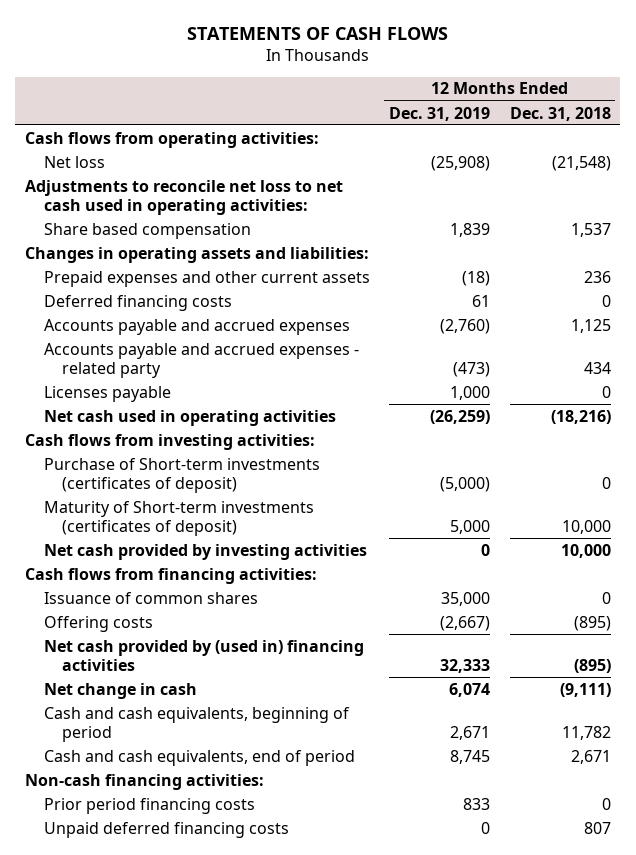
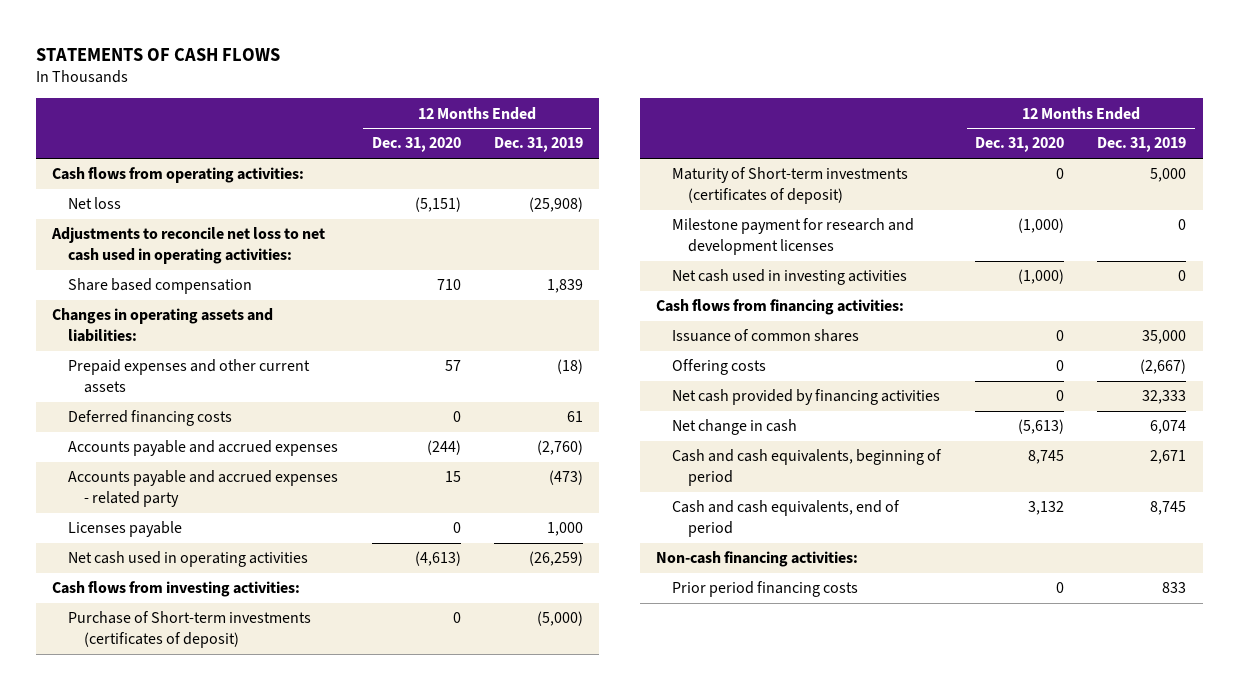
[509,106,611,121] Dec. 31, 2018 -> none
none -> [371,137,461,153] Dec. 31, 2020
none -> [672,218,915,256] Milestone payment for research and development licenses
[43,543,367,560] Net cash provided by investing activities -> [672,269,908,286] Net cash used in investing activities
[43,639,364,671] Net cash provided by (used in) financing activities -> [672,389,941,406] Net cash provided by financing activities
[43,821,289,838] Unpaid deferred financing costs -> none

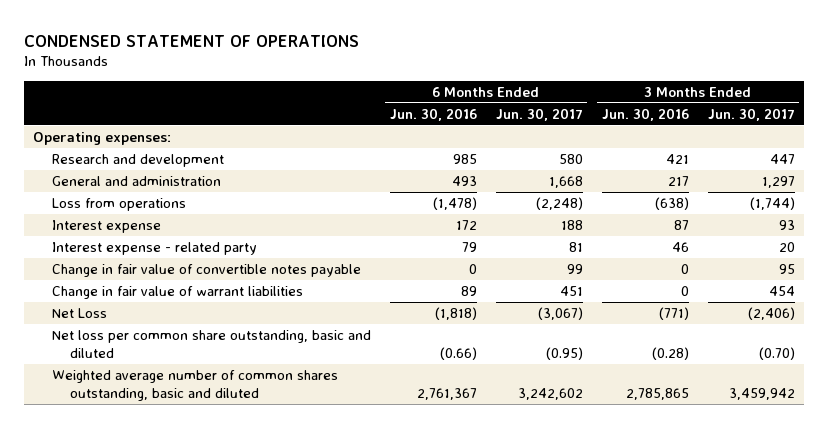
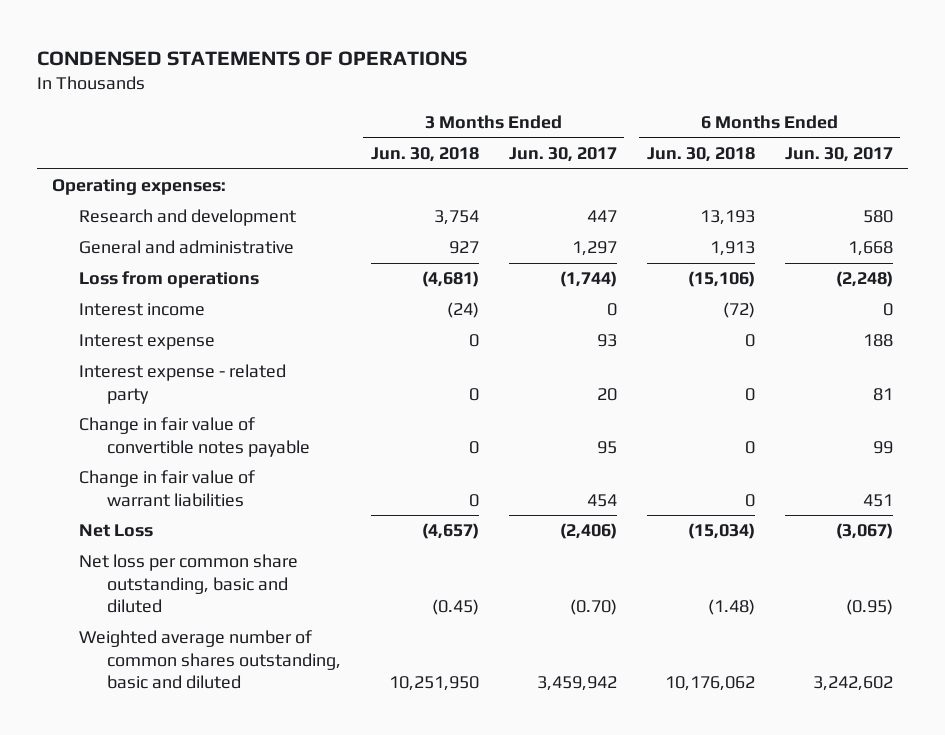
[23,34,359,47] CONDENSED STATEMENT OF OPERATIONS -> [36,50,467,66] CONDENSED STATEMENTS OF OPERATIONS
[389,107,477,121] Jun. 30, 2016 -> none
[601,107,689,121] Jun. 30, 2016 -> none
none -> [370,147,479,163] Jun. 30, 2018
none -> [646,147,755,163] Jun. 30, 2018
[51,175,221,186] General and administration -> [79,240,295,255] General and administrative
none -> [79,303,206,317] Interest income

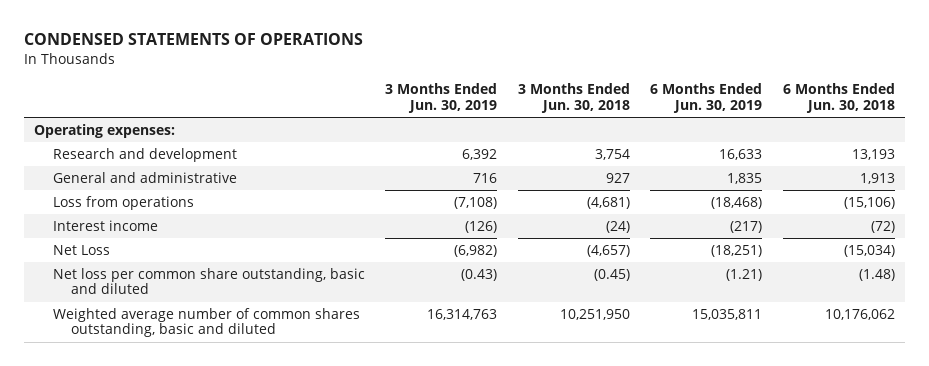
[508,147,617,163] Jun. 30, 2017 -> none
[784,147,893,163] Jun. 30, 2017 -> none
none -> [385,83,498,114] 3 Months Ended Jun. 30, 2019
none -> [650,83,763,114] 6 Months Ended Jun. 30, 2019
[79,334,216,351] Interest expense -> none
[79,364,287,404] Interest expense - related party -> none
[79,417,310,457] Change in fair value of convertible notes payable -> none
[79,470,256,507] Change in fair value of warrant liabilities -> none

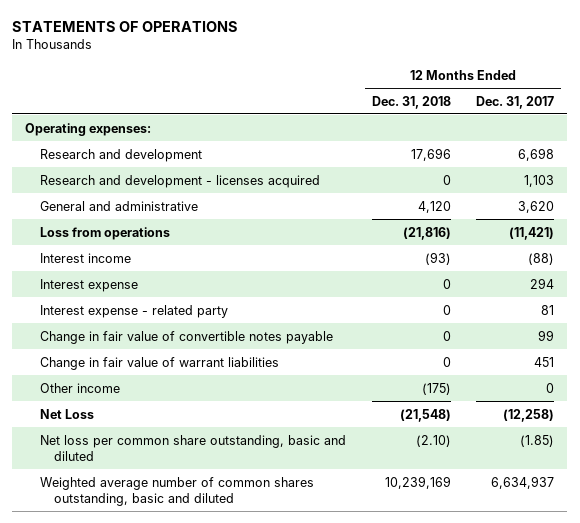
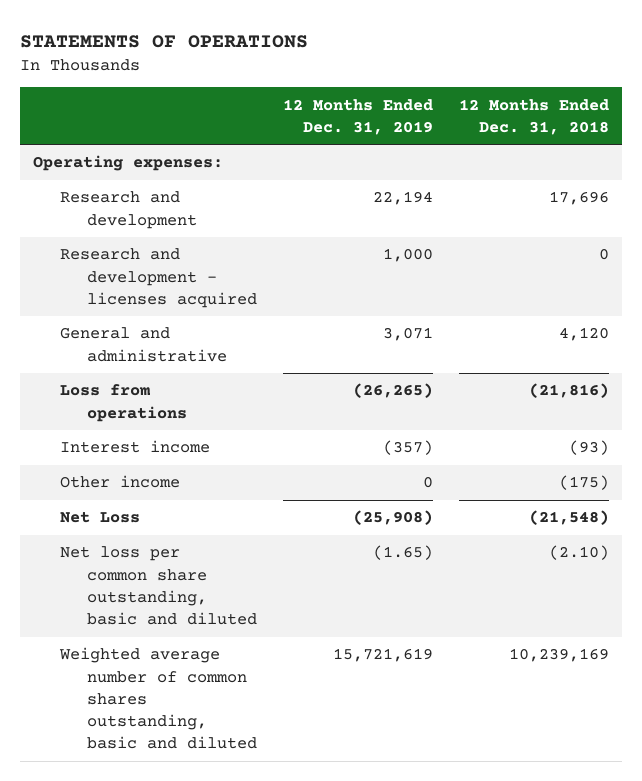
[476,95,555,109] Dec. 31, 2017 -> none
none -> [282,98,433,135] 12 Months Ended Dec. 31, 2019
[39,278,138,292] Interest expense -> none
[39,304,228,318] Interest expense - related party -> none
[39,330,333,344] Change in fair value of convertible notes payable -> none
[39,356,279,370] Change in fair value of warrant liabilities -> none

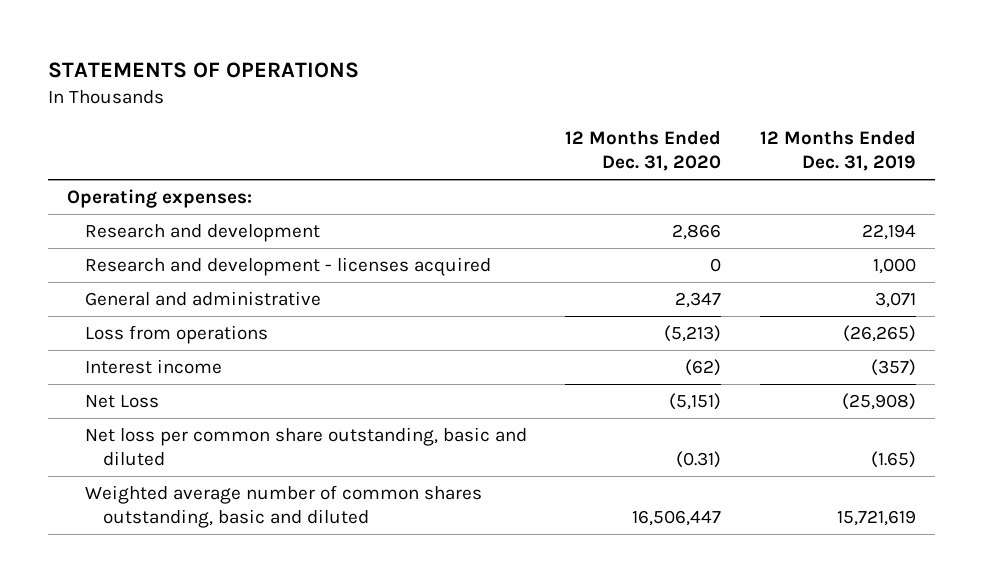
[458,98,609,135] 12 Months Ended Dec. 31, 2018 -> none
none -> [565,130,722,172] 12 Months Ended Dec. 31, 2020
[60,475,181,489] Other income -> none

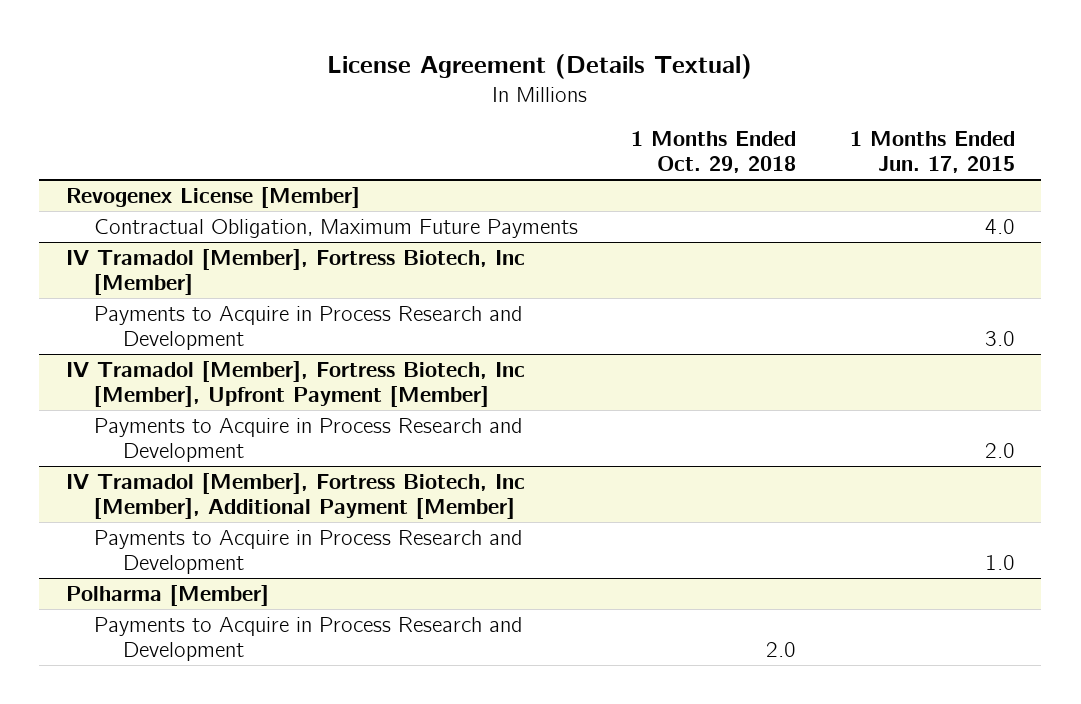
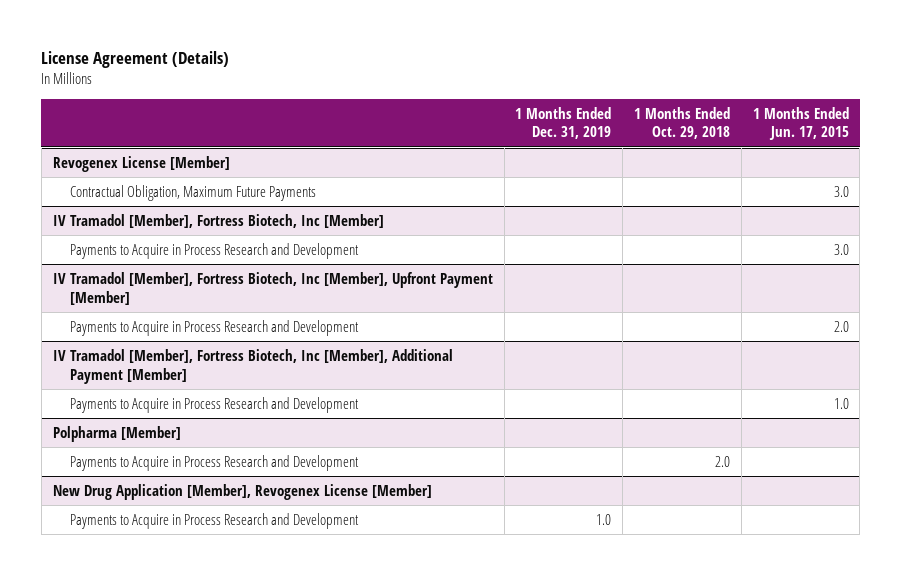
[327,53,753,79] License Agreement (Details Textual) -> [41,51,230,69] License Agreement (Details)
none -> [515,106,612,140] 1 Months Ended Dec. 31, 2019
[984,218,1015,234] 4.0 -> [833,185,849,197] 3.0
[65,584,269,606] Polharma [Member] -> none
none -> [52,425,181,442] Polpharma [Member]
none -> [52,483,432,500] New Drug Application [Member], Revogenex License [Member]
none -> [70,512,360,529] Payments to Acquire in Process Research and Development

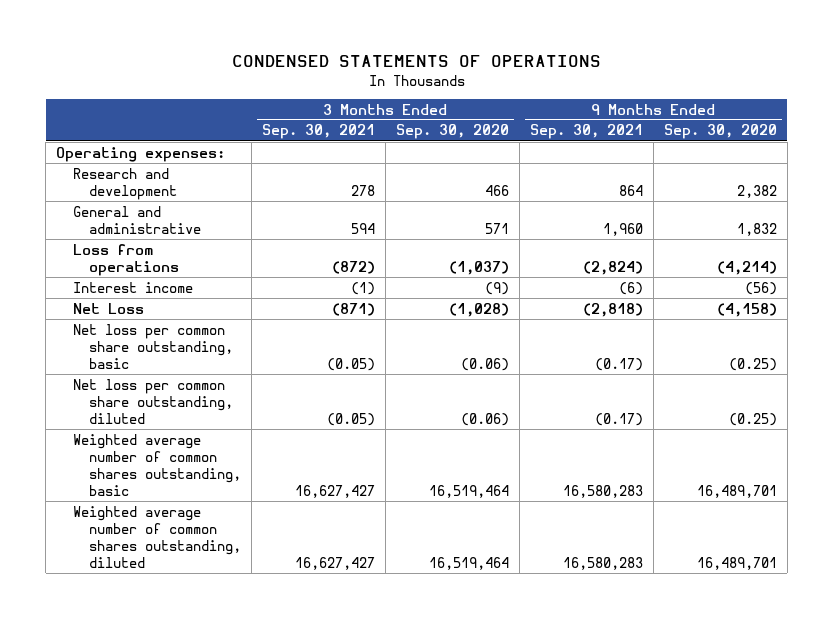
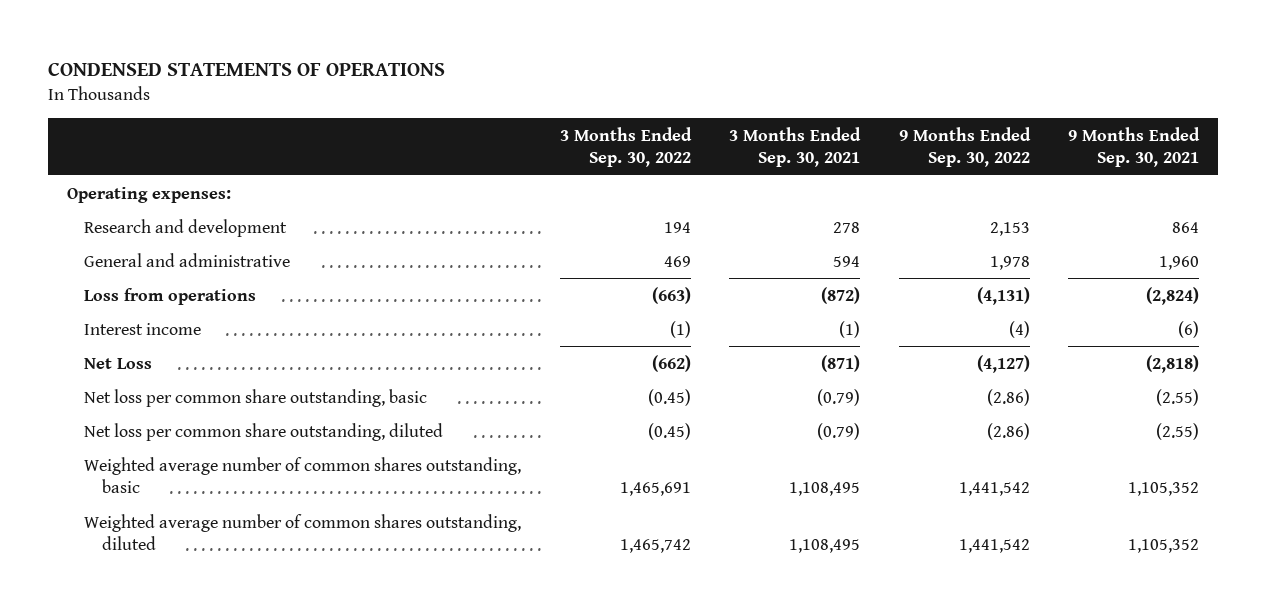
[395,124,509,140] Sep. 30, 2020 -> none
[663,124,777,140] Sep. 30, 2020 -> none
none -> [559,126,692,168] 3 Months Ended Sep. 30, 2022
none -> [898,126,1031,168] 9 Months Ended Sep. 30, 2022
[326,357,375,371] (0.05) -> [817,388,861,406] (0.79)
[594,357,643,371] (0.17) -> [1155,388,1199,406] (2.55)
[326,412,375,426] (0.05) -> [817,422,861,440] (0.79)
[594,412,643,426] (0.17) -> [1155,422,1199,440] (2.55)
[294,485,375,499] 16,627,427 -> [789,482,861,497] 1,108,495
[562,485,643,499] 16,580,283 -> [1127,482,1199,497] 1,105,352
[294,557,375,571] 16,627,427 -> [789,539,861,554] 1,108,495
[562,557,643,571] 16,580,283 -> [1127,539,1199,554] 1,105,352

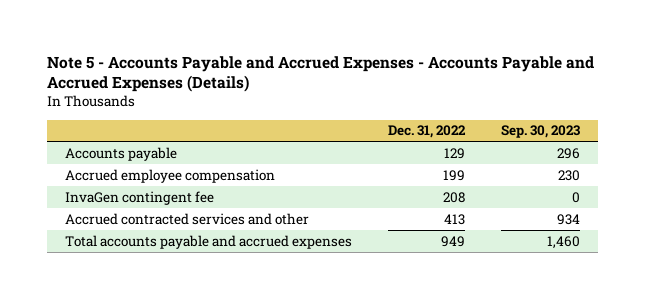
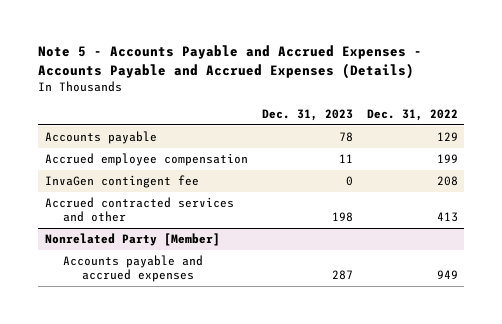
[501,125,581,139] Sep. 30, 2023 -> none
none -> [261,108,353,121] Dec. 31, 2023
none -> [44,233,220,247] Nonrelated Party [Member]
[64,234,352,249] Total accounts payable and accrued expenses -> [63,255,204,283] Accounts payable and accrued expenses

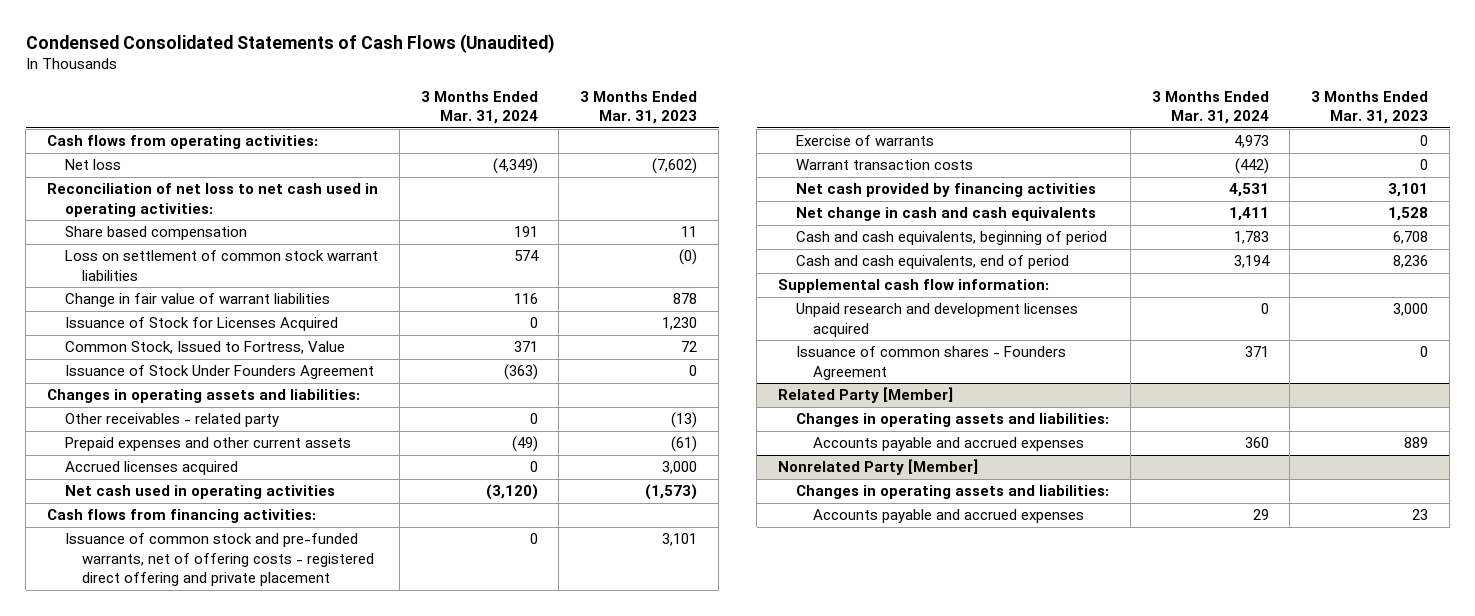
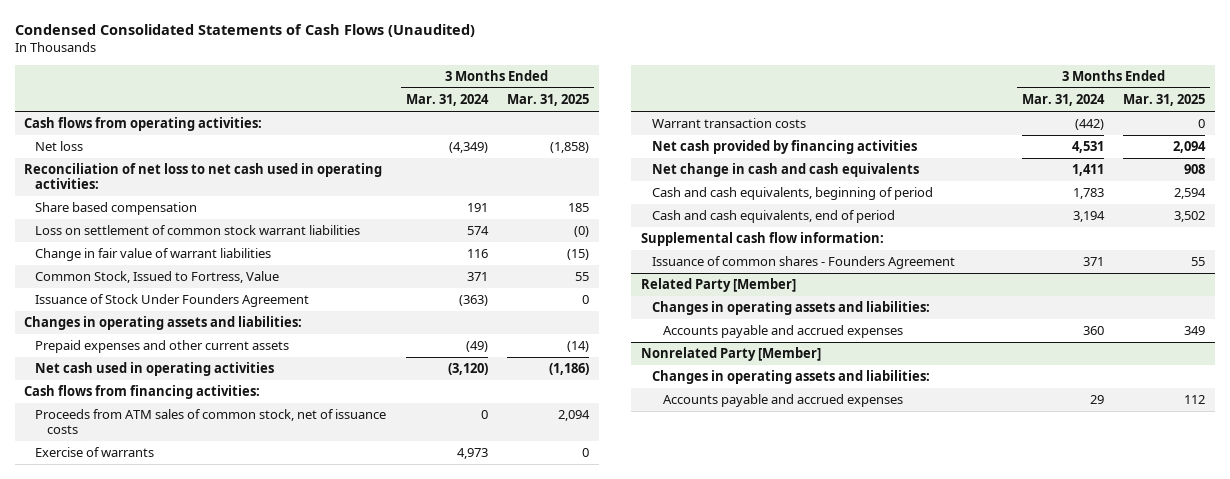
[580,90,698,125] 3 Months Ended Mar. 31, 2023 -> none
none -> [507,94,590,107] Mar. 31, 2025
[64,317,338,332] Issuance of Stock for Licenses Acquired -> none
[64,413,279,428] Other receivables - related party -> none
[64,461,238,476] Accrued licenses acquired -> none
[64,533,375,587] Issuance of common stock and pre-funded warrants, net of offering costs - registered direct offering and private placement -> none
none -> [35,409,387,434] Proceeds from ATM sales of common stock, net of issuance costs
[795,303,1078,337] Unpaid research and development licenses acquired -> none

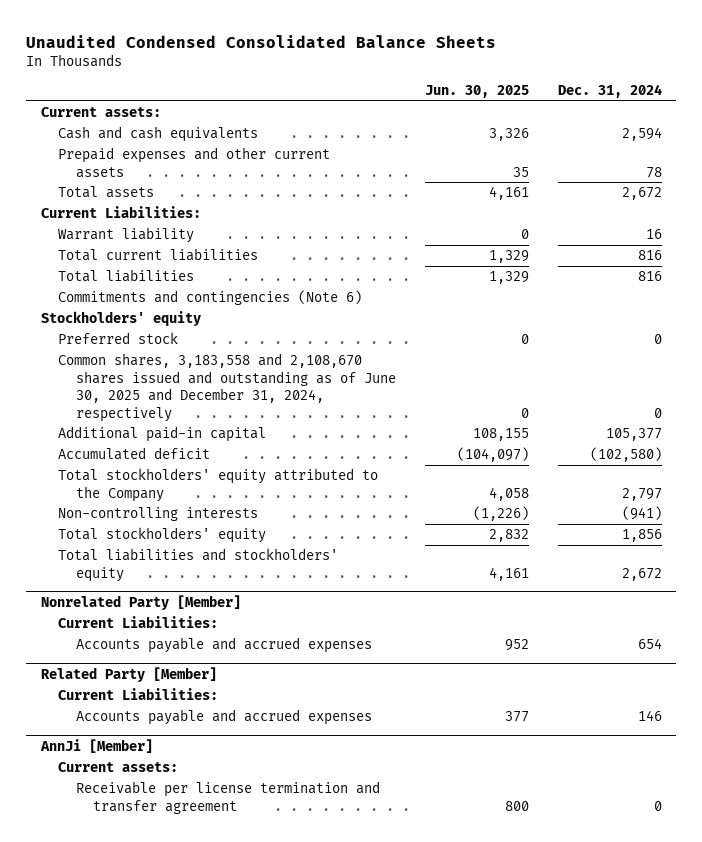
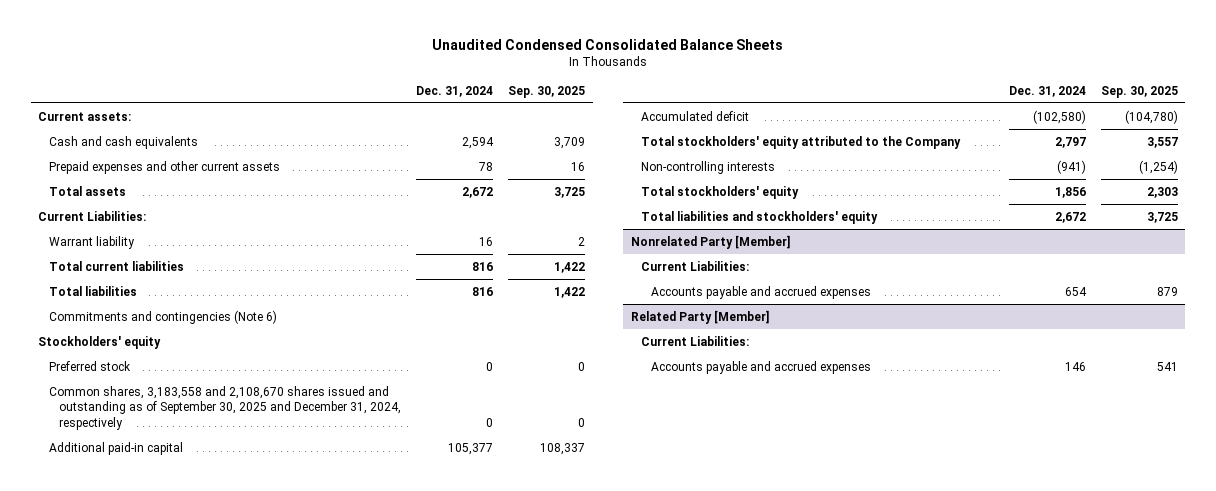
[424,84,529,98] Jun. 30, 2025 -> none
none -> [508,85,586,98] Sep. 30, 2025
[58,353,396,422] Common shares, 3,183,558 and 2,108,670 shares issued and outstanding as of June 30, 2025 and December 31, 2024, respectively -> [48,385,402,431] Common shares, 3,183,558 and 2,108,670 shares issued and outstanding as of September 30, 2025 and December 31, 2024, respectively
[39,738,153,753] AnnJi [Member] -> none
[58,762,179,773] Current assets: -> none
[75,781,380,814] Receivable per license termination and transfer agreement -> none

